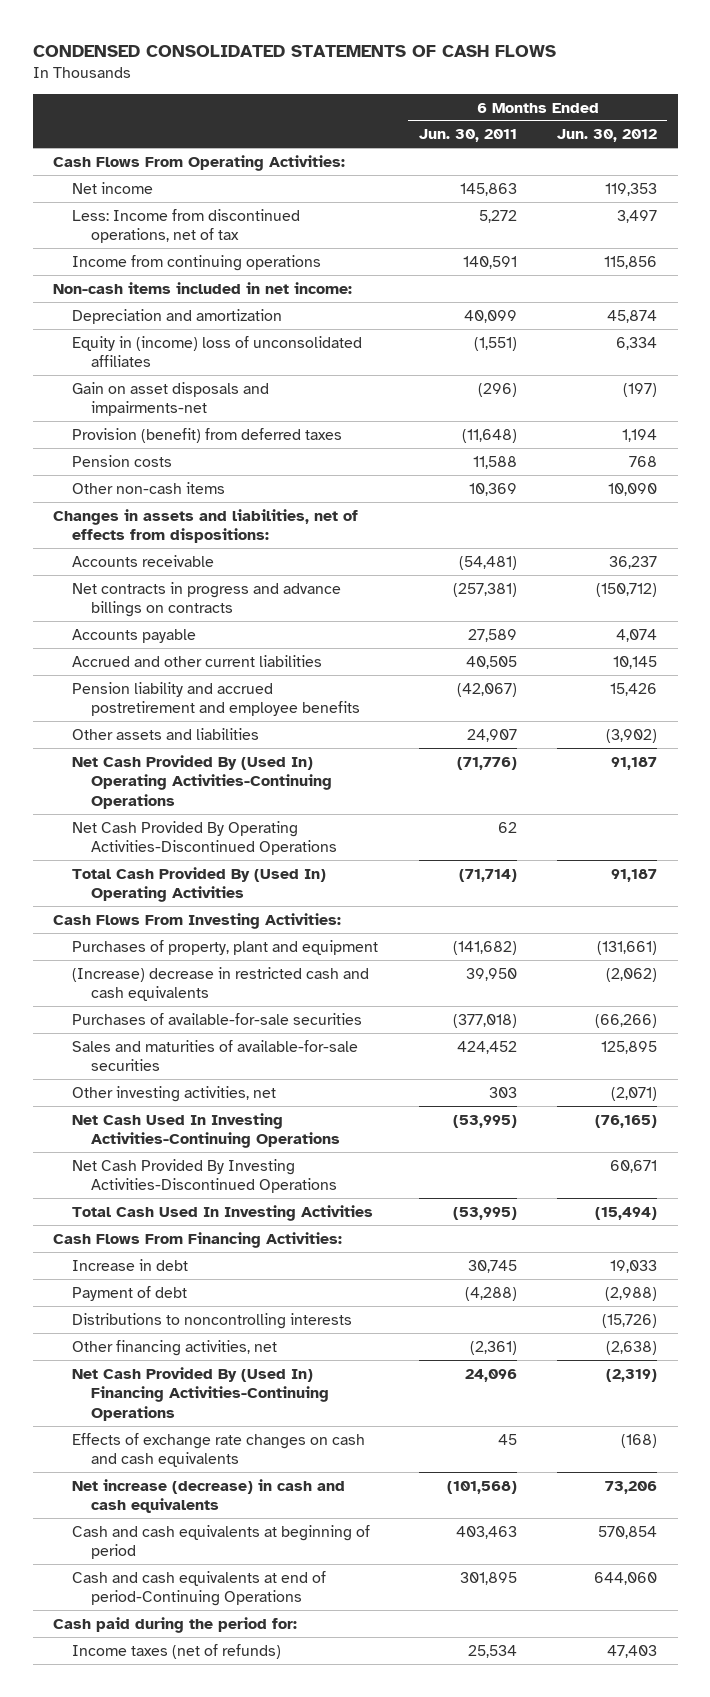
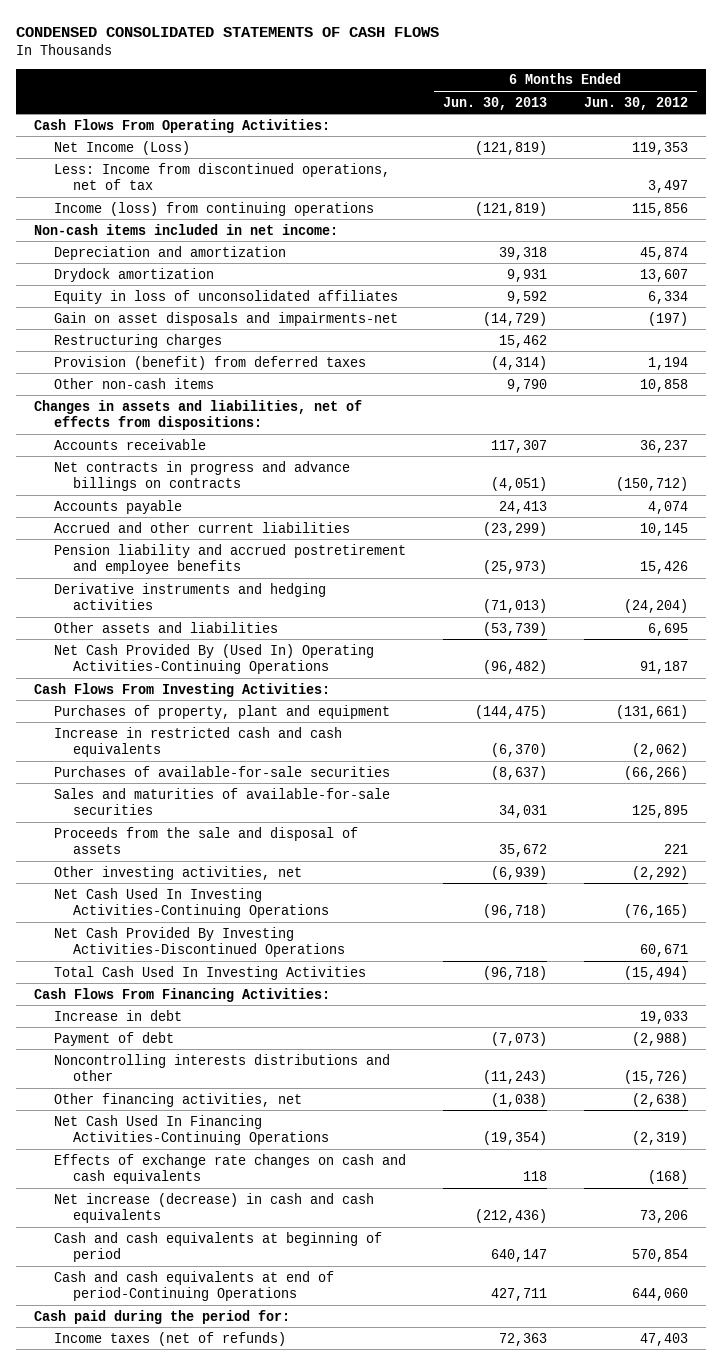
[418,129,517,143] Jun. 30, 2011 -> none
none -> [442,96,547,110] Jun. 30, 2013
[71,181,153,194] Net income -> [53,140,190,155] Net Income (Loss)
[71,254,321,271] Income from continuing operations -> [53,201,374,216] Income (loss) from continuing operations
none -> [53,267,214,282] Drydock amortization
[71,335,362,368] Equity in (income) loss of unconsolidated affiliates -> [53,289,398,304] Equity in loss of unconsolidated affiliates
none -> [53,333,222,348] Restructuring charges
[71,454,172,467] Pension costs -> none
[608,482,658,496] 10,090 -> [639,378,688,392] 10,858
none -> [53,582,326,611] Derivative instruments and hedging activities
[606,728,658,743] (3,902) -> [647,622,688,636] 6,695
[71,820,337,856] Net Cash Provided By Operating Activities-Discontinued Operations -> none
[71,866,326,903] Total Cash Provided By (Used In) Operating Activities -> none
[71,966,369,1002] (Increase) decrease in restricted cash and cash equivalents -> [53,726,342,758] Increase in restricted cash and cash equivalents
none -> [53,826,358,855] Proceeds from the sale and disposal of assets
[611,1086,658,1101] (2,071) -> [631,865,688,880] (2,292)
[71,1312,352,1329] Distributions to noncontrolling interests -> [53,1053,390,1082] Noncontrolling interests distributions and other
[71,1366,329,1422] Net Cash Provided By (Used In) Financing Activities-Continuing Operations -> [53,1114,330,1146] Net Cash Used In Financing Activities-Continuing Operations

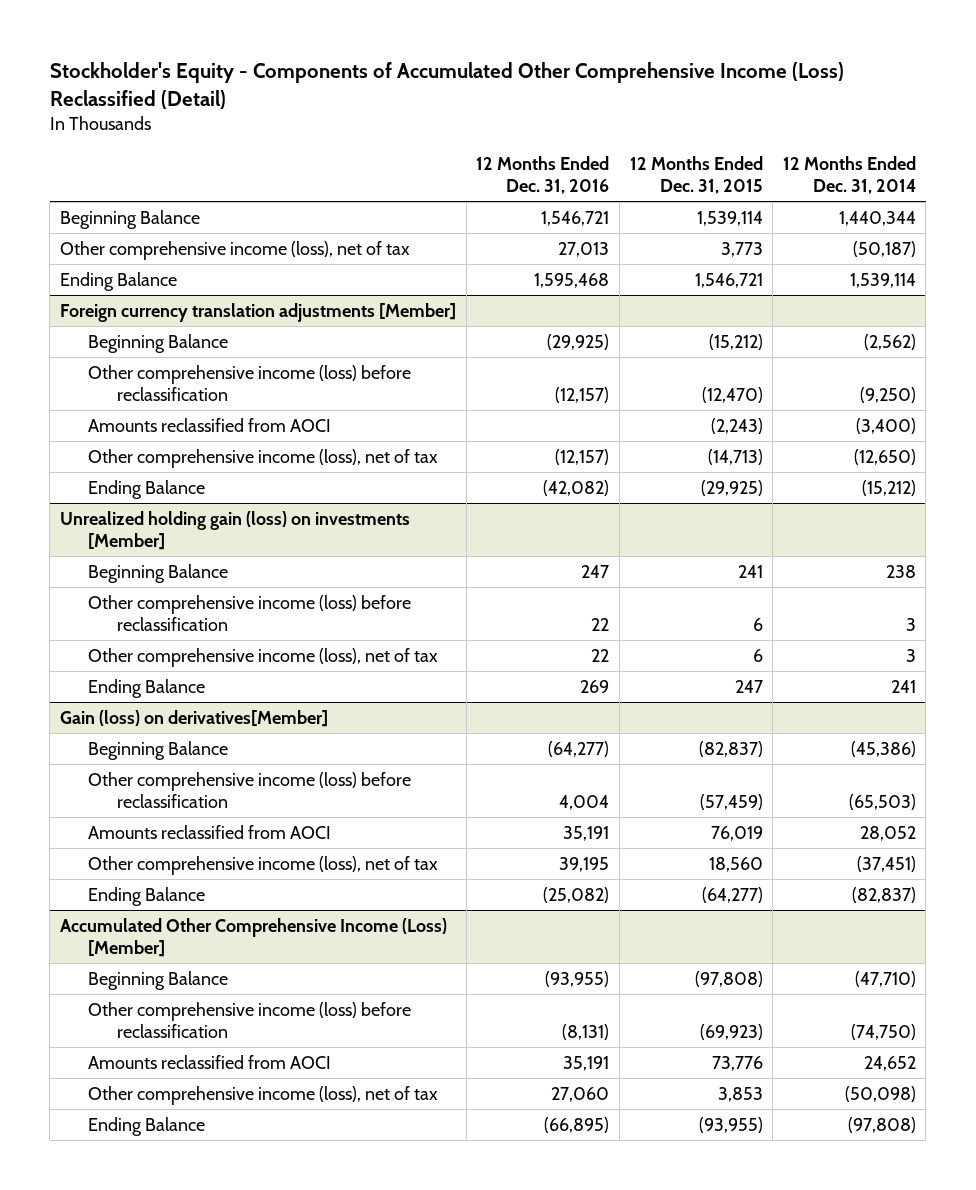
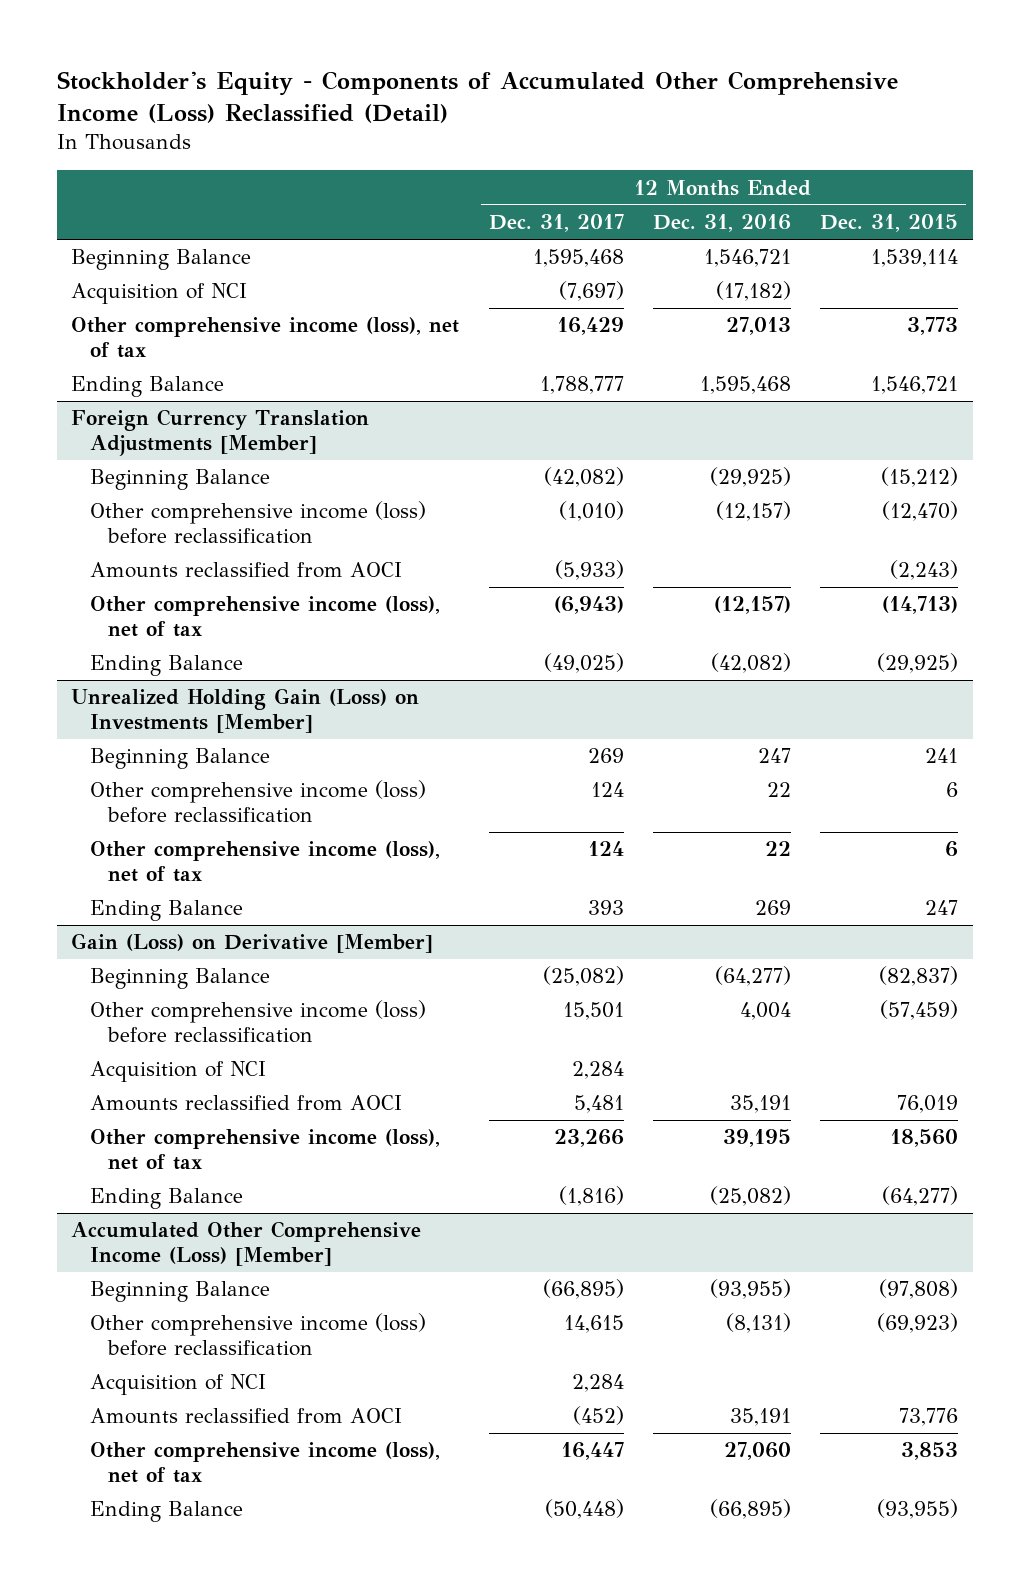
[782,155,916,195] 12 Months Ended Dec. 31, 2014 -> none
none -> [488,214,624,233] Dec. 31, 2017
none -> [71,283,248,305] Acquisition of NCI
[60,302,457,322] Foreign currency translation adjustments [Member] -> [71,409,370,457] Foreign Currency Translation Adjustments [Member]
[60,510,411,551] Unrealized holding gain (loss) on investments [Member] -> [71,688,420,734] Unrealized Holding Gain (Loss) on Investments [Member]
[60,709,329,727] Gain (loss) on derivatives[Member] -> [71,933,434,954] Gain (Loss) on Derivative [Member]
none -> [89,1061,266,1083] Acquisition of NCI
none -> [89,1374,266,1396] Acquisition of NCI

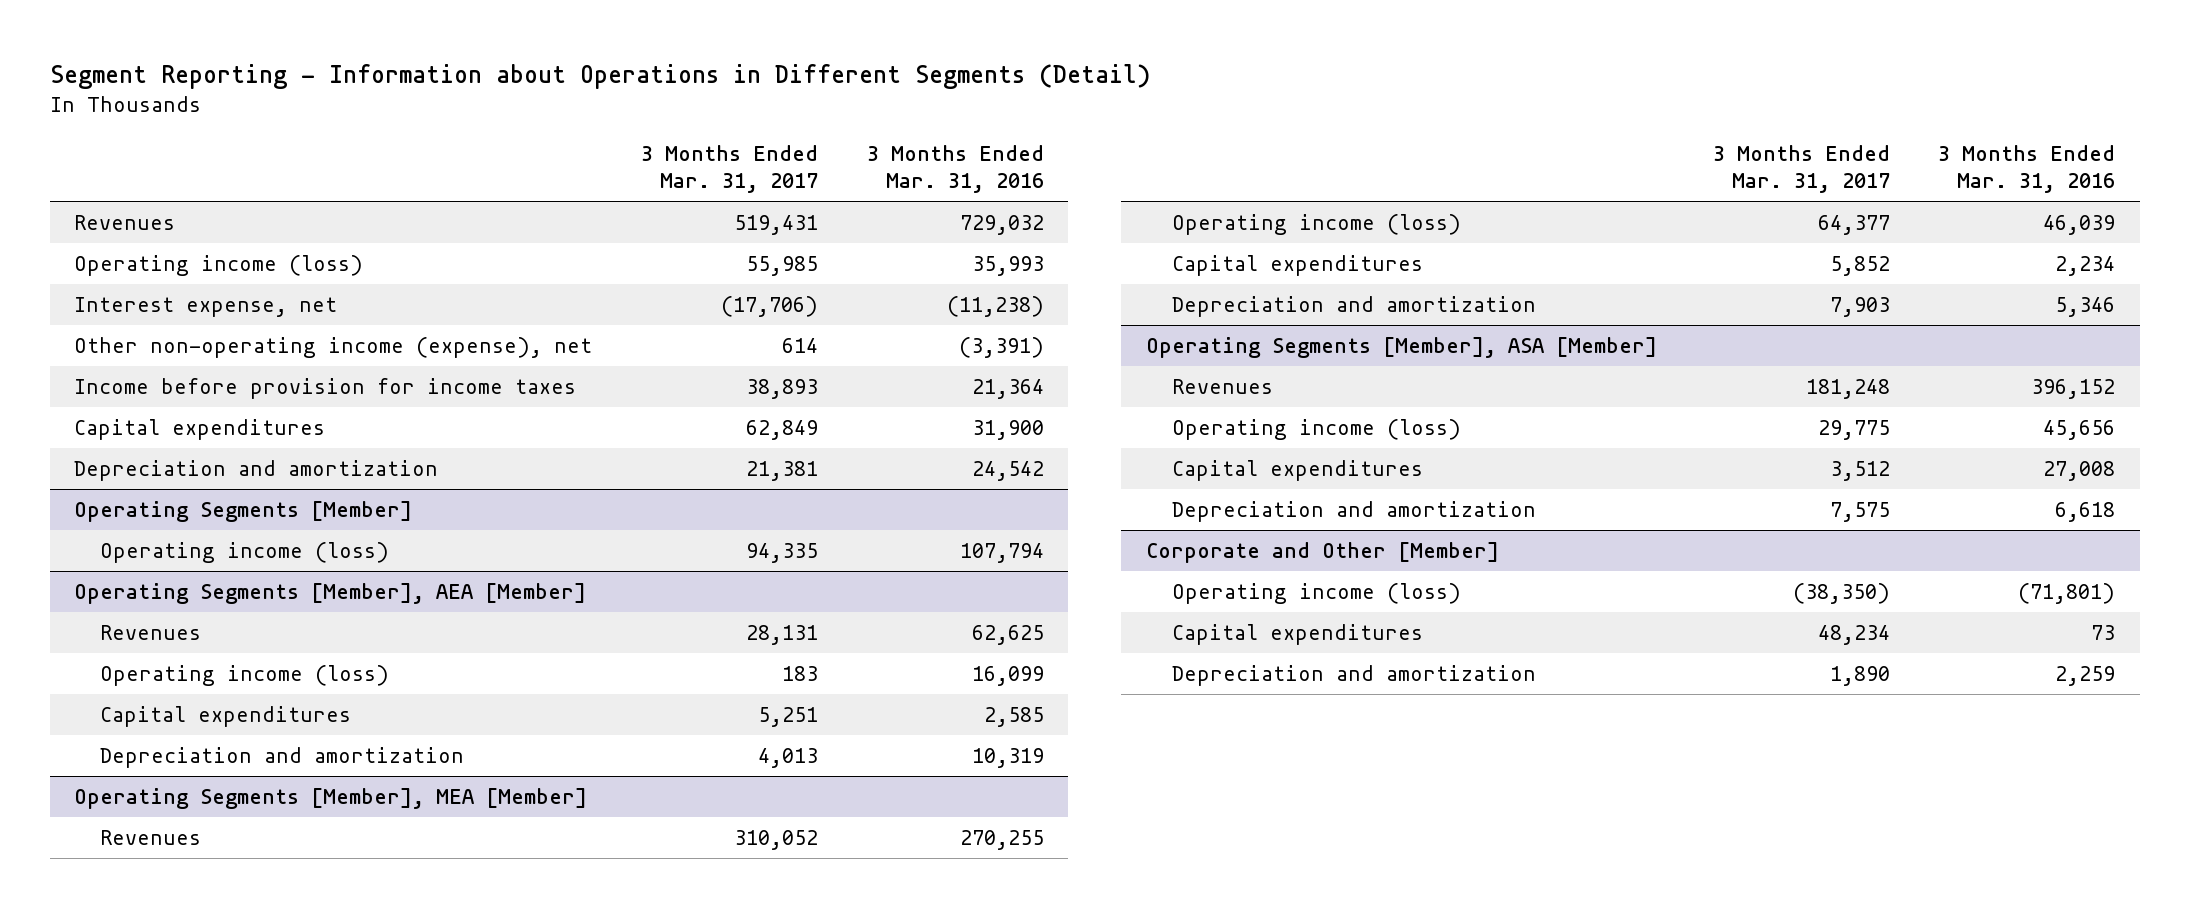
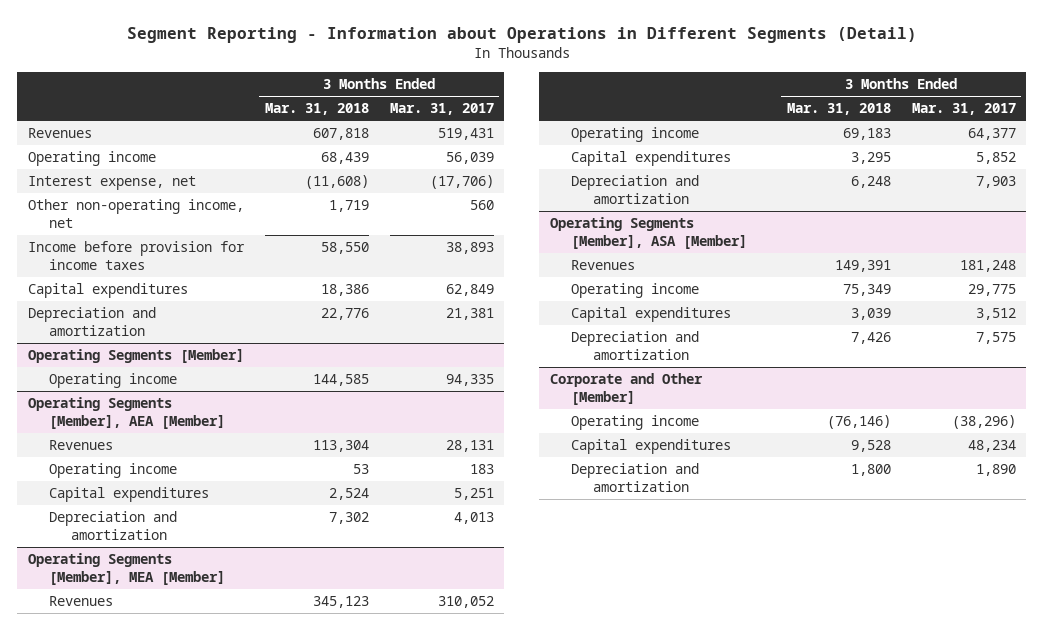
[866,144,1044,194] 3 Months Ended Mar. 31, 2016 -> none
none -> [264,103,369,116] Mar. 31, 2018
[74,254,364,276] Operating income (loss) -> [27,151,156,167] Operating income
[745,255,818,276] 55,985 -> [445,152,494,165] 56,039
[74,336,593,358] Other non-operating income (expense), net -> [27,199,244,228] Other non-operating income, net
[781,337,818,353] 614 -> [469,200,494,211] 560
[100,541,390,563] Operating income (loss) -> [49,373,178,389] Operating income
[100,664,390,686] Operating income (loss) -> [49,463,178,479] Operating income
[1171,213,1461,235] Operating income (loss) -> [571,127,700,143] Operating income
[1171,418,1461,440] Operating income (loss) -> [571,283,700,299] Operating income
[1171,582,1461,604] Operating income (loss) -> [571,415,700,431] Operating income
[1792,582,1890,604] (38,350) -> [951,415,1016,430] (38,296)

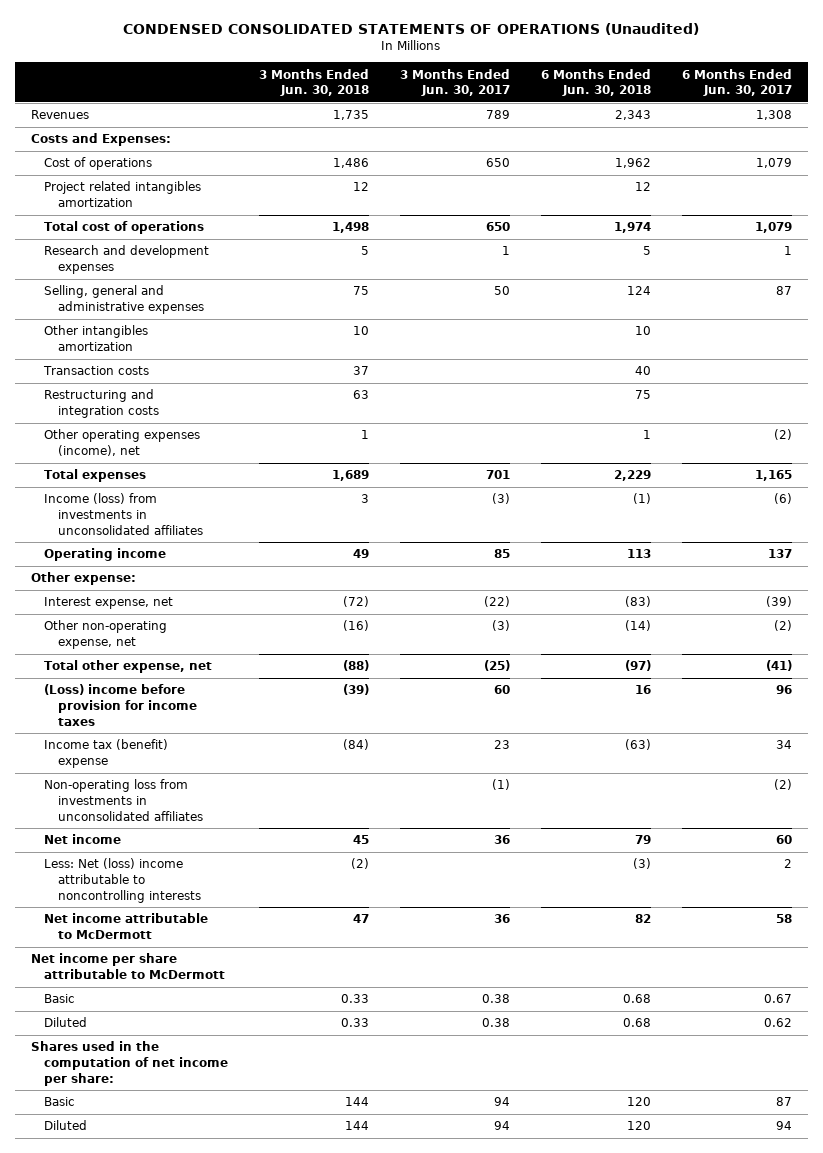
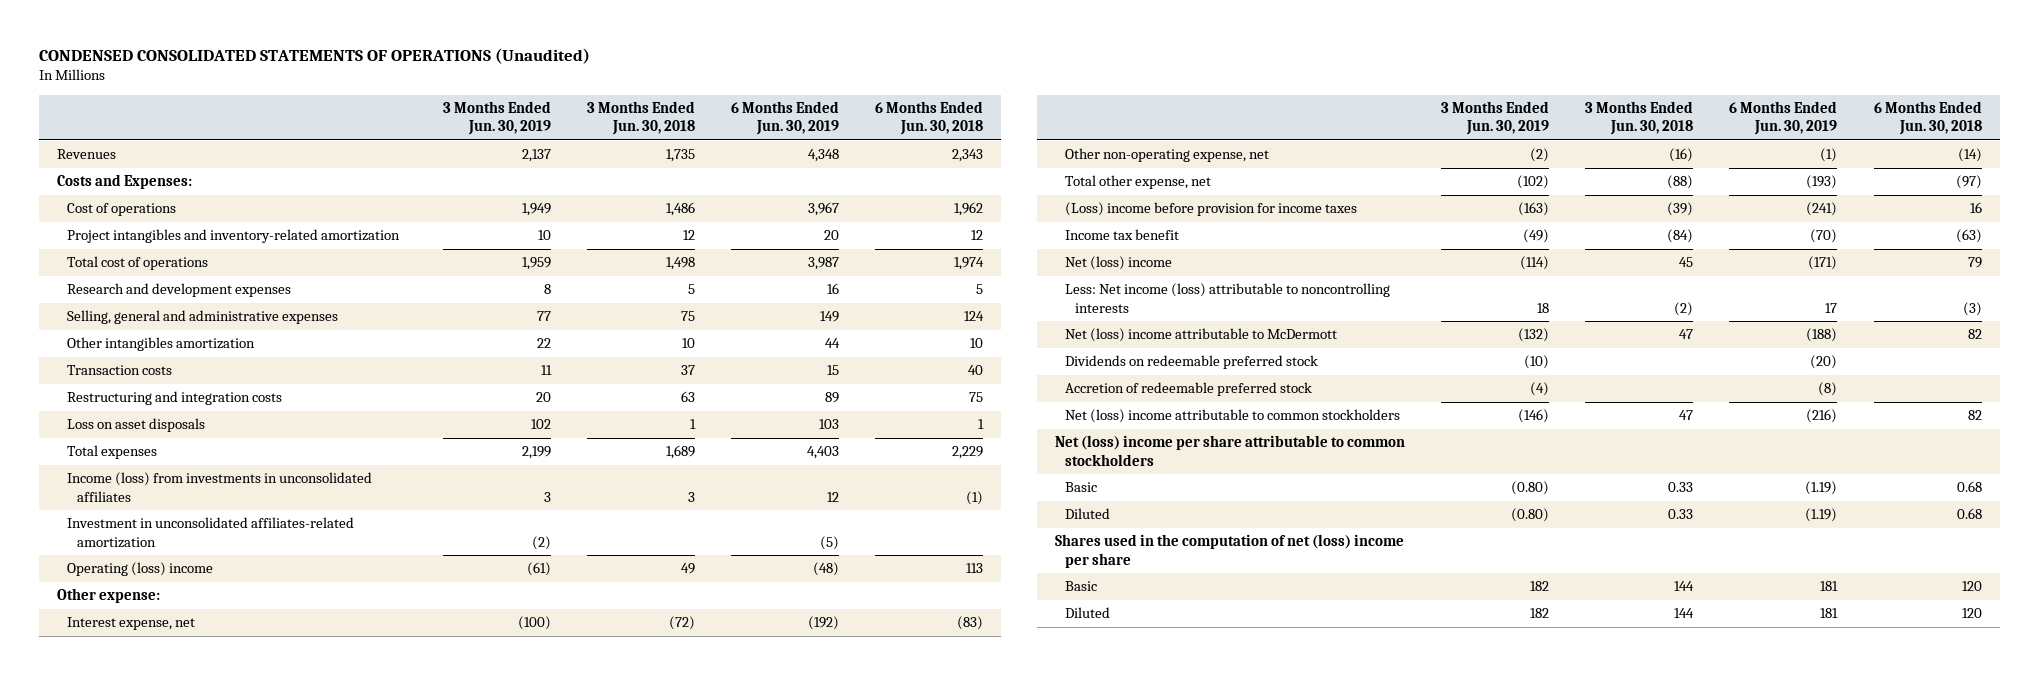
[400,68,511,97] 3 Months Ended Jun. 30, 2017 -> none
[682,68,793,97] 6 Months Ended Jun. 30, 2017 -> none
none -> [442,100,551,136] 3 Months Ended Jun. 30, 2019
none -> [730,100,839,136] 6 Months Ended Jun. 30, 2019
[44,181,202,208] Project related intangibles amortization -> [66,229,400,244] Project intangibles and inventory-related amortization
[44,429,201,457] Other operating expenses (income), net -> none
none -> [66,418,205,433] Loss on asset disposals
none -> [66,517,354,548] Investment in unconsolidated affiliates-related amortization
[44,548,167,562] Operating income -> [66,562,213,577] Operating (loss) income
[44,779,204,821] Non-operating loss from investments in unconsolidated affiliates -> none
[44,739,169,769] Income tax (benefit) expense -> [1065,229,1180,241] Income tax benefit
[44,834,122,845] Net income -> [1065,256,1173,271] Net (loss) income
[44,858,202,903] Less: Net (loss) income attributable to noncontrolling interests -> [1065,283,1391,313] Less: Net income (loss) attributable to noncontrolling interests
[44,913,209,940] Net income attributable to McDermott -> [1065,328,1338,343] Net (loss) income attributable to McDermott
none -> [1065,355,1319,370] Dividends on redeemable preferred stock
none -> [1065,382,1313,397] Accretion of redeemable preferred stock
none -> [1065,409,1401,424] Net (loss) income attributable to common stockholders
[30,953,226,980] Net income per share attributable to McDermott -> [1055,435,1406,466] Net (loss) income per share attributable to common stockholders
[30,1041,229,1086] Shares used in the computation of net income per share: -> [1055,534,1405,568] Shares used in the computation of net (loss) income per share

